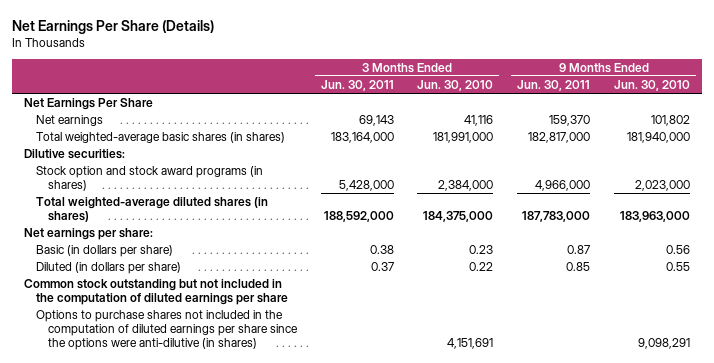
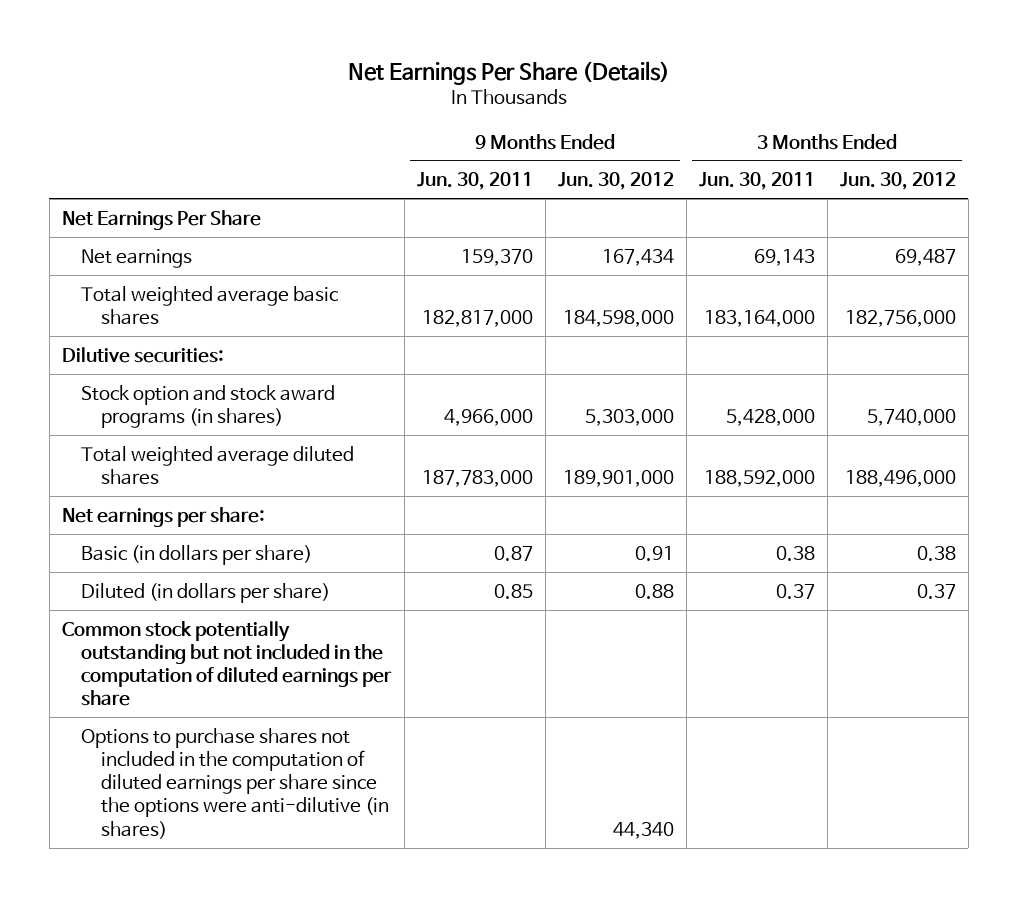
[417,79,494,91] Jun. 30, 2010 -> none
[614,79,691,91] Jun. 30, 2010 -> none
none -> [557,172,674,191] Jun. 30, 2012
none -> [839,172,956,191] Jun. 30, 2012
[35,131,285,143] Total weighted-average basic shares (in shares) -> [81,285,340,325] Total weighted average basic shares
[35,196,268,222] Total weighted-average diluted shares (in shares) -> [81,445,355,485] Total weighted average diluted shares
[24,278,288,305] Common stock outstanding but not included in the computation of diluted earnings per share -> [61,620,393,707] Common stock potentially outstanding but not included in the computation of diluted earnings per share

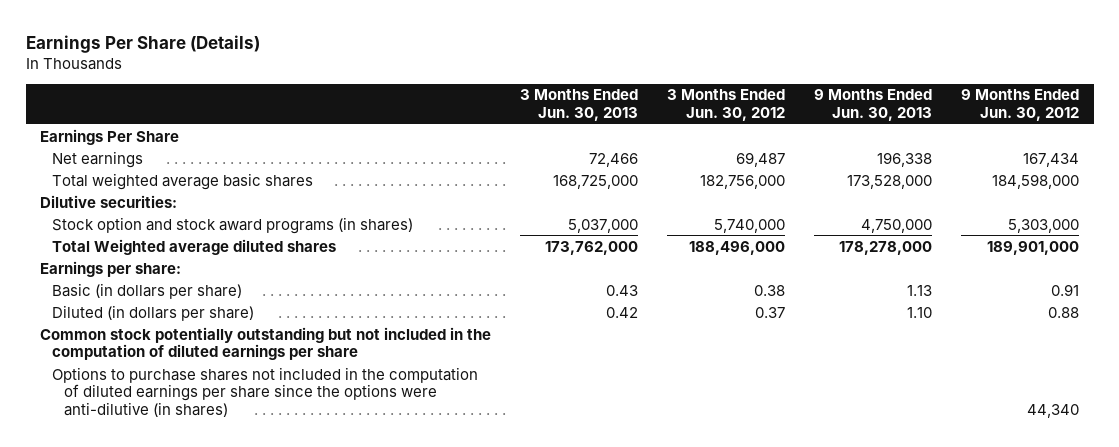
[347,60,670,85] Net Earnings Per Share (Details) -> [25,34,260,53] Earnings Per Share (Details)
[416,172,533,191] Jun. 30, 2011 -> none
[698,172,815,191] Jun. 30, 2011 -> none
none -> [520,89,639,121] 3 Months Ended Jun. 30, 2013
none -> [814,89,933,121] 9 Months Ended Jun. 30, 2013
[61,209,261,230] Net Earnings Per Share -> [40,128,180,145] Earnings Per Share
[81,445,355,485] Total weighted average diluted shares -> [52,238,337,255] Total Weighted average diluted shares
[61,506,265,527] Net earnings per share: -> [40,260,182,277] Earnings per share:

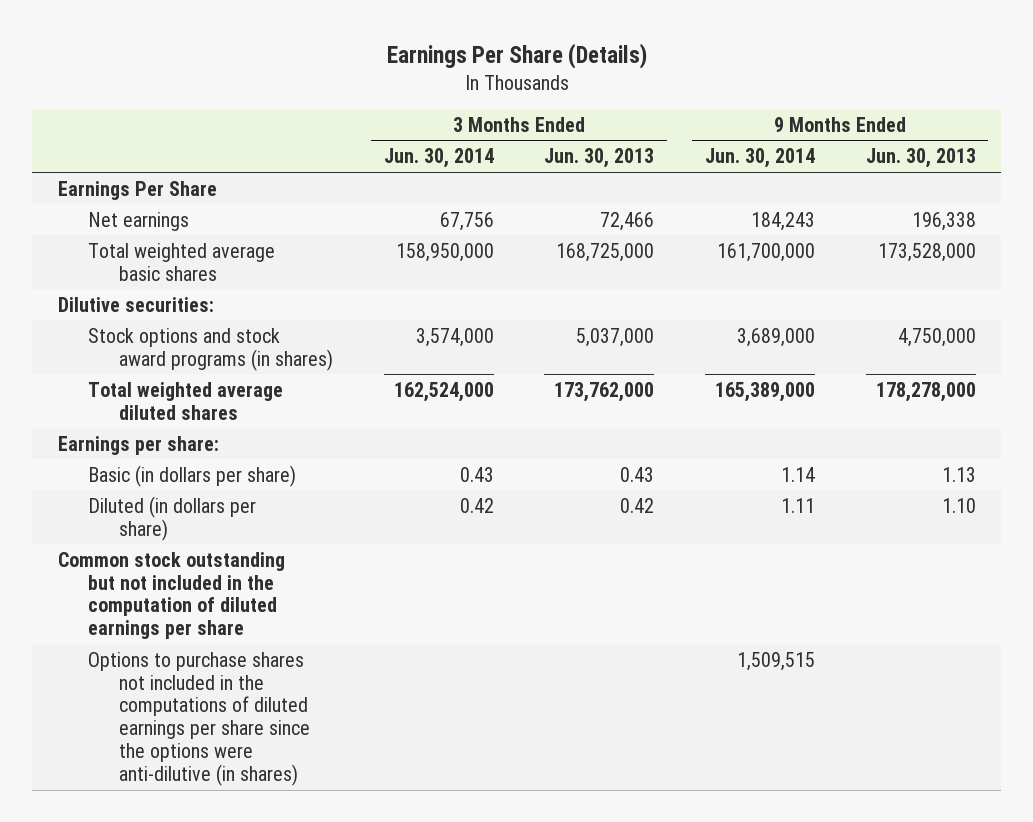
[667,89,786,121] 3 Months Ended Jun. 30, 2012 -> none
[961,89,1080,121] 9 Months Ended Jun. 30, 2012 -> none
none -> [383,148,494,169] Jun. 30, 2014
none -> [705,148,816,169] Jun. 30, 2014
[52,216,414,234] Stock option and stock award programs (in shares) -> [88,327,334,371] Stock options and stock award programs (in shares)
[52,238,337,255] Total Weighted average diluted shares -> [88,381,284,420] Total weighted average diluted shares
[40,326,492,361] Common stock potentially outstanding but not included in the computation of diluted earnings per share -> [57,551,285,640] Common stock outstanding but not included in the computation of diluted earnings per share
[52,366,479,417] Options to purchase shares not included in the computation of diluted earnings per share since the options were anti-dilutive (in shares) -> [88,651,311,787] Options to purchase shares not included in the computations of diluted earnings per share since the options were anti-dilutive (in shares)

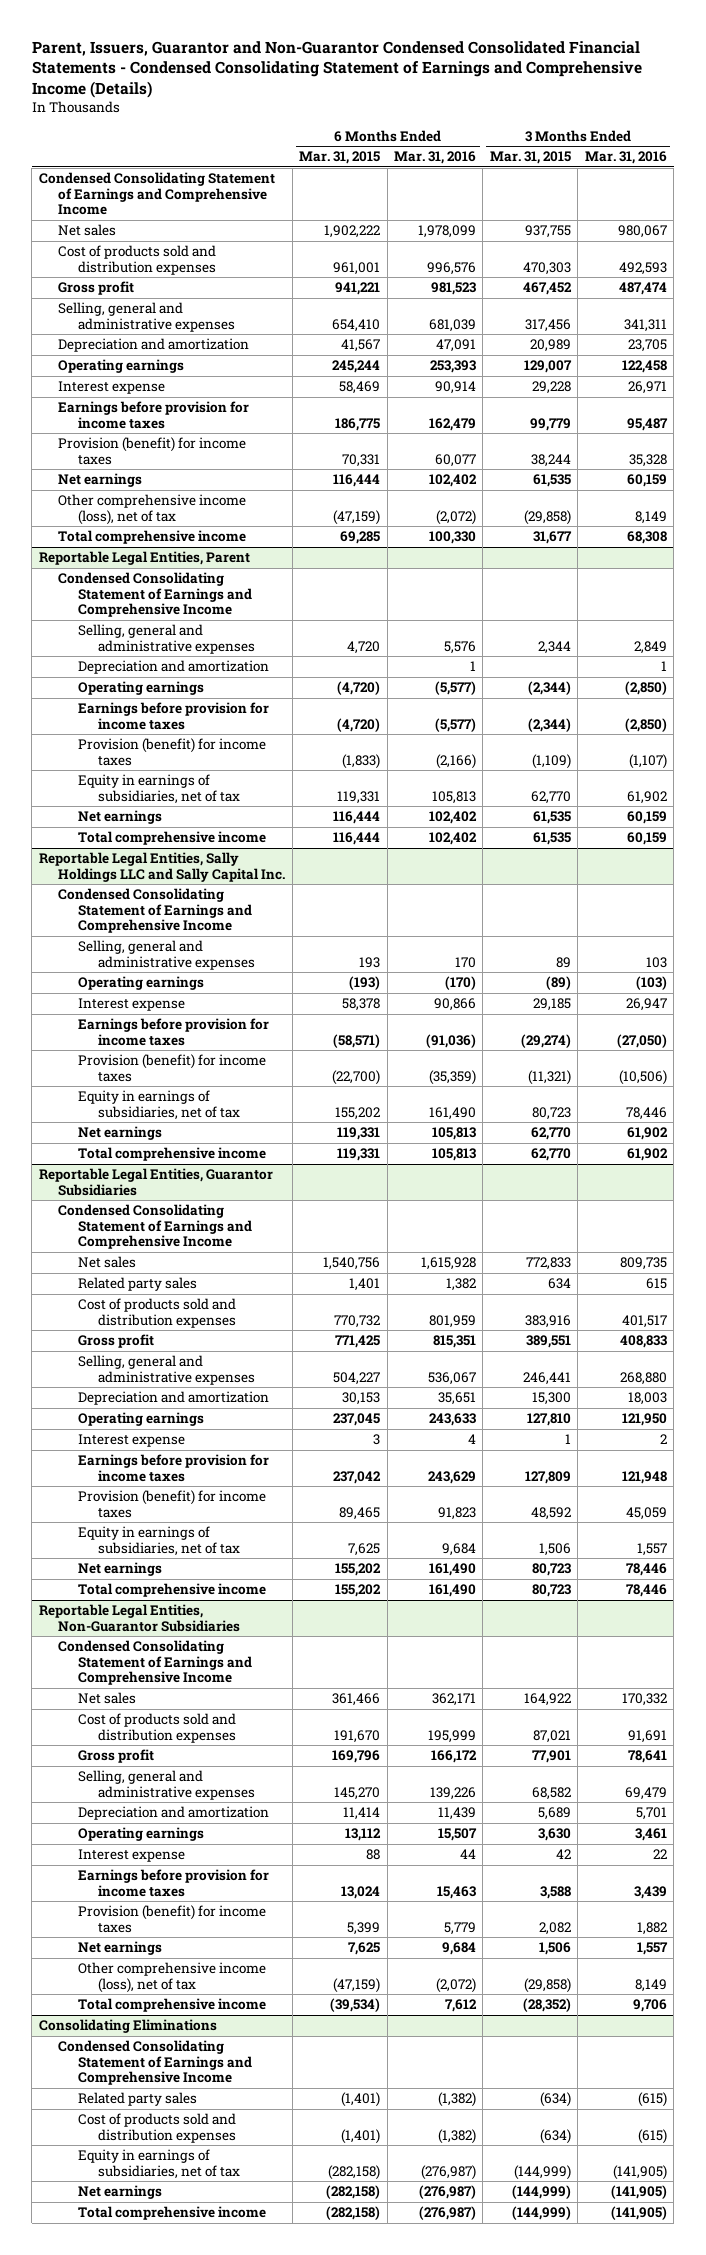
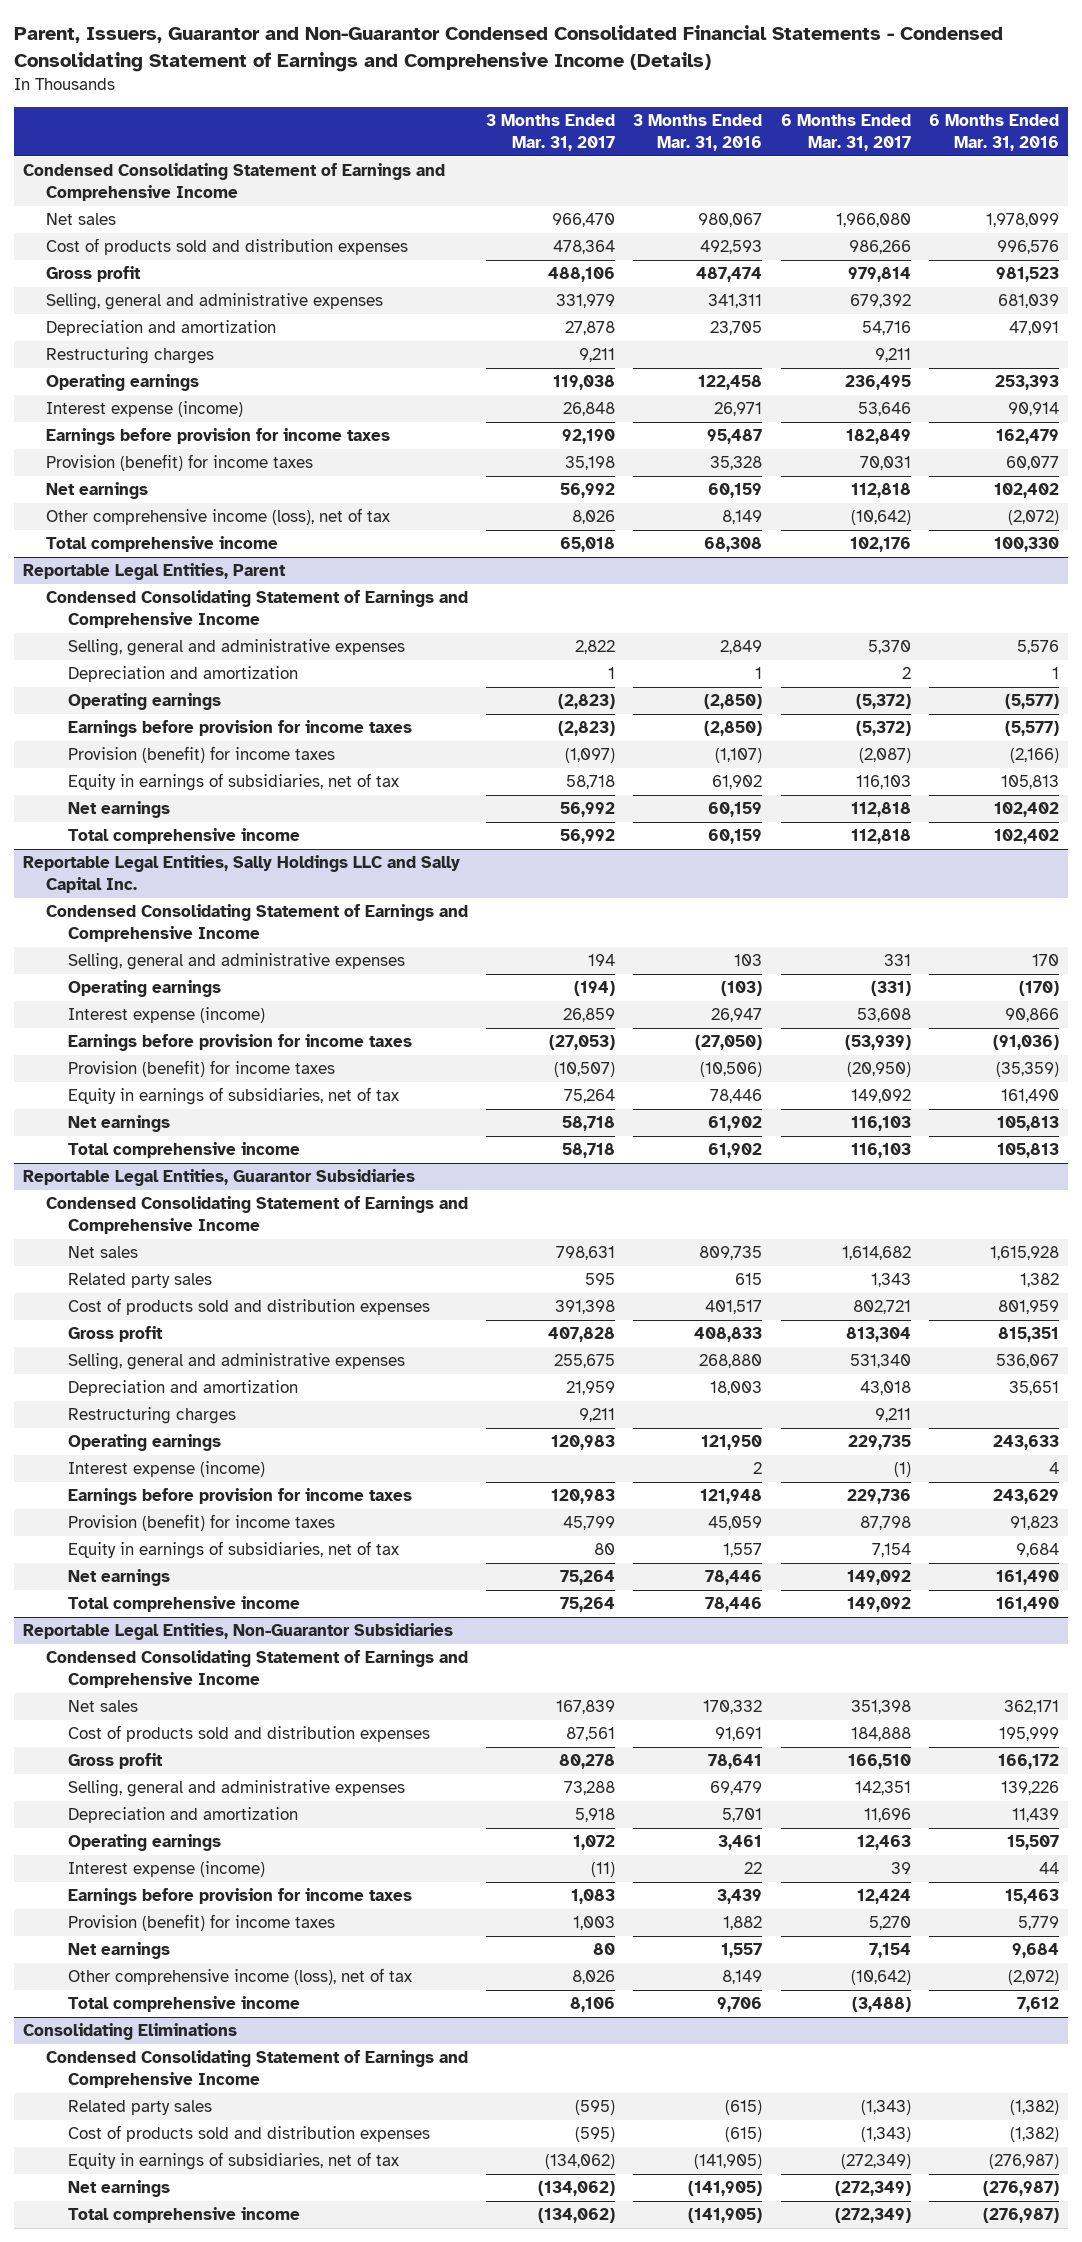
[299,151,381,165] Mar. 31, 2015 -> none
[489,151,571,165] Mar. 31, 2015 -> none
none -> [486,114,616,152] 3 Months Ended Mar. 31, 2017
none -> [780,114,911,152] 6 Months Ended Mar. 31, 2017
none -> [45,347,214,365] Restructuring charges
[58,381,166,395] Interest expense -> [45,401,243,418] Interest expense (income)
[78,998,186,1012] Interest expense -> [68,1007,266,1024] Interest expense (income)
none -> [68,1407,237,1425] Restructuring charges
[78,1434,186,1448] Interest expense -> [68,1461,266,1478] Interest expense (income)
[78,1849,186,1863] Interest expense -> [68,1861,266,1878] Interest expense (income)

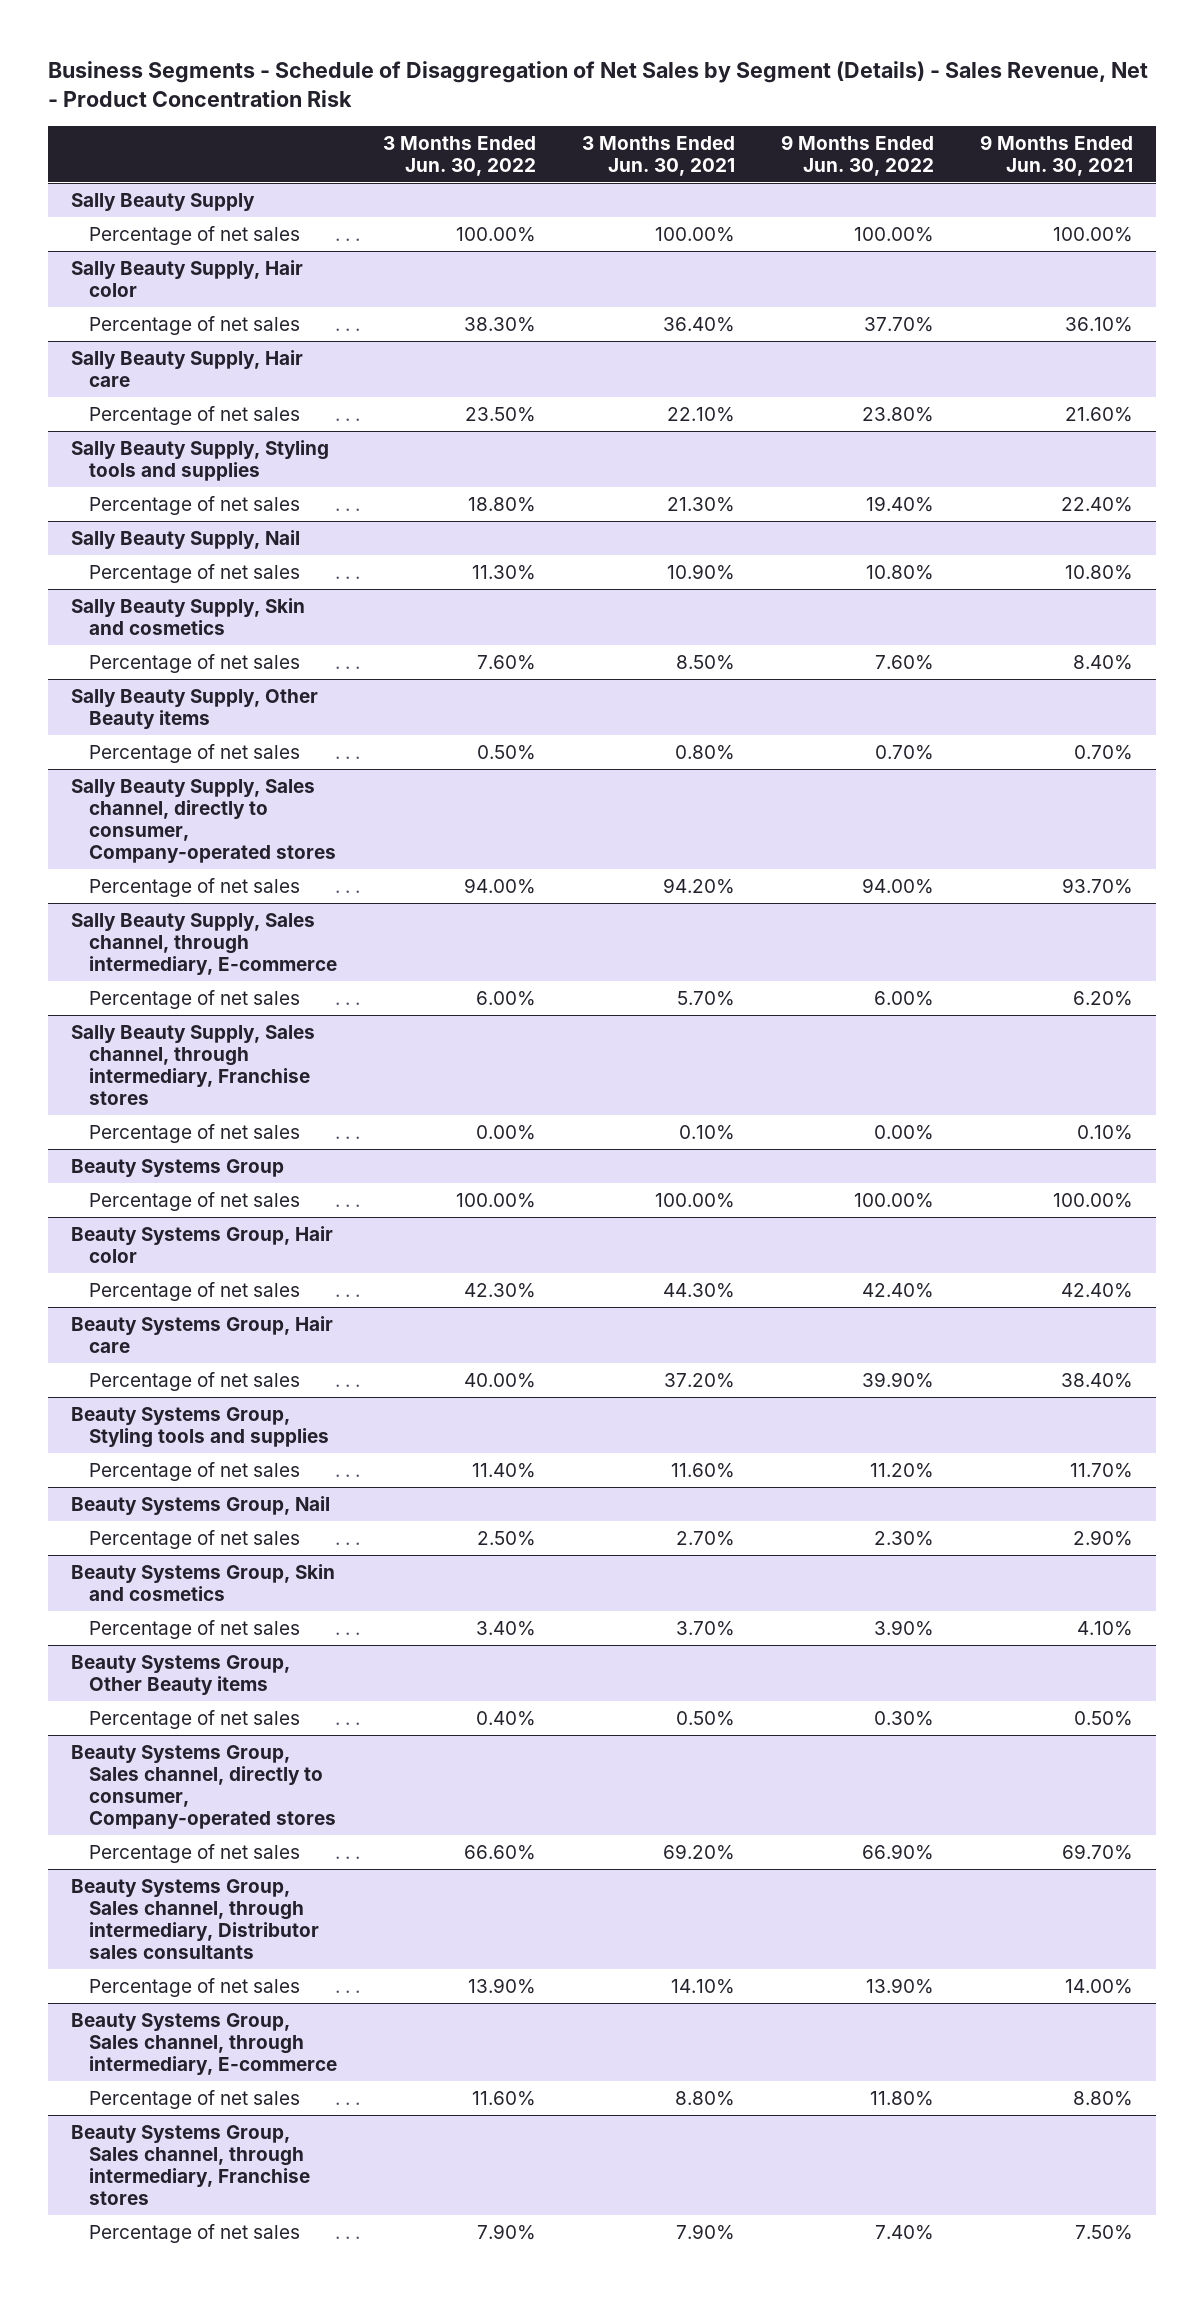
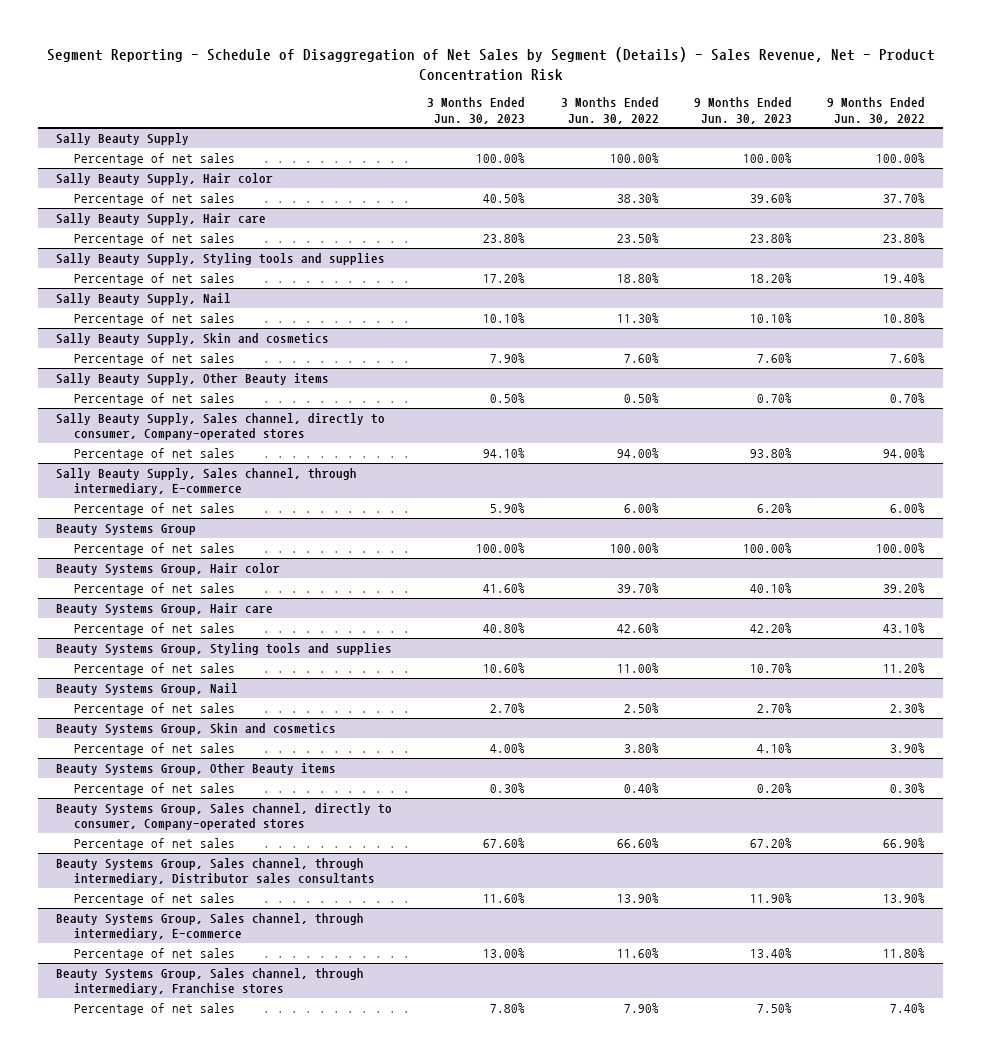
[48,60,1149,107] Business Segments - Schedule of Disaggregation of Net Sales by Segment (Details) - Sales Revenue, Net - Product Concentration Risk -> [46,46,935,82] Segment Reporting - Schedule of Disaggregation of Net Sales by Segment (Details) - Sales Revenue, Net - Product Concentration Risk
[582,135,736,176] 3 Months Ended Jun. 30, 2021 -> none
[979,134,1133,176] 9 Months Ended Jun. 30, 2021 -> none
none -> [427,97,526,124] 3 Months Ended Jun. 30, 2023
none -> [693,97,792,124] 9 Months Ended Jun. 30, 2023
[71,1025,316,1105] Sally Beauty Supply, Sales channel, through intermediary, Franchise stores -> none
[89,1124,301,1144] Percentage of net sales -> none
[464,1283,537,1299] 42.30% -> [616,583,659,594] 39.70%
[861,1283,934,1299] 42.40% -> [883,583,926,594] 39.20%
[464,1373,537,1389] 40.00% -> [616,623,659,634] 42.60%
[861,1372,934,1389] 39.90% -> [883,623,926,634] 43.10%
[472,1463,537,1479] 11.40% -> [616,663,659,674] 11.00%
[476,1621,537,1637] 3.40% -> [623,743,659,754] 3.80%

